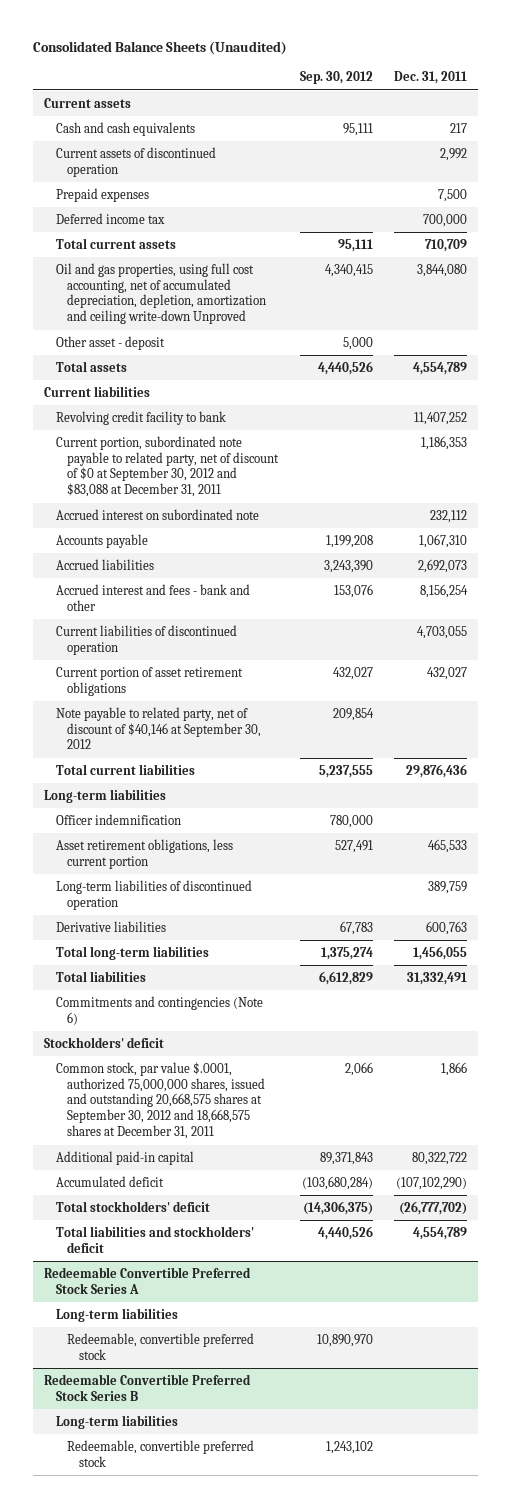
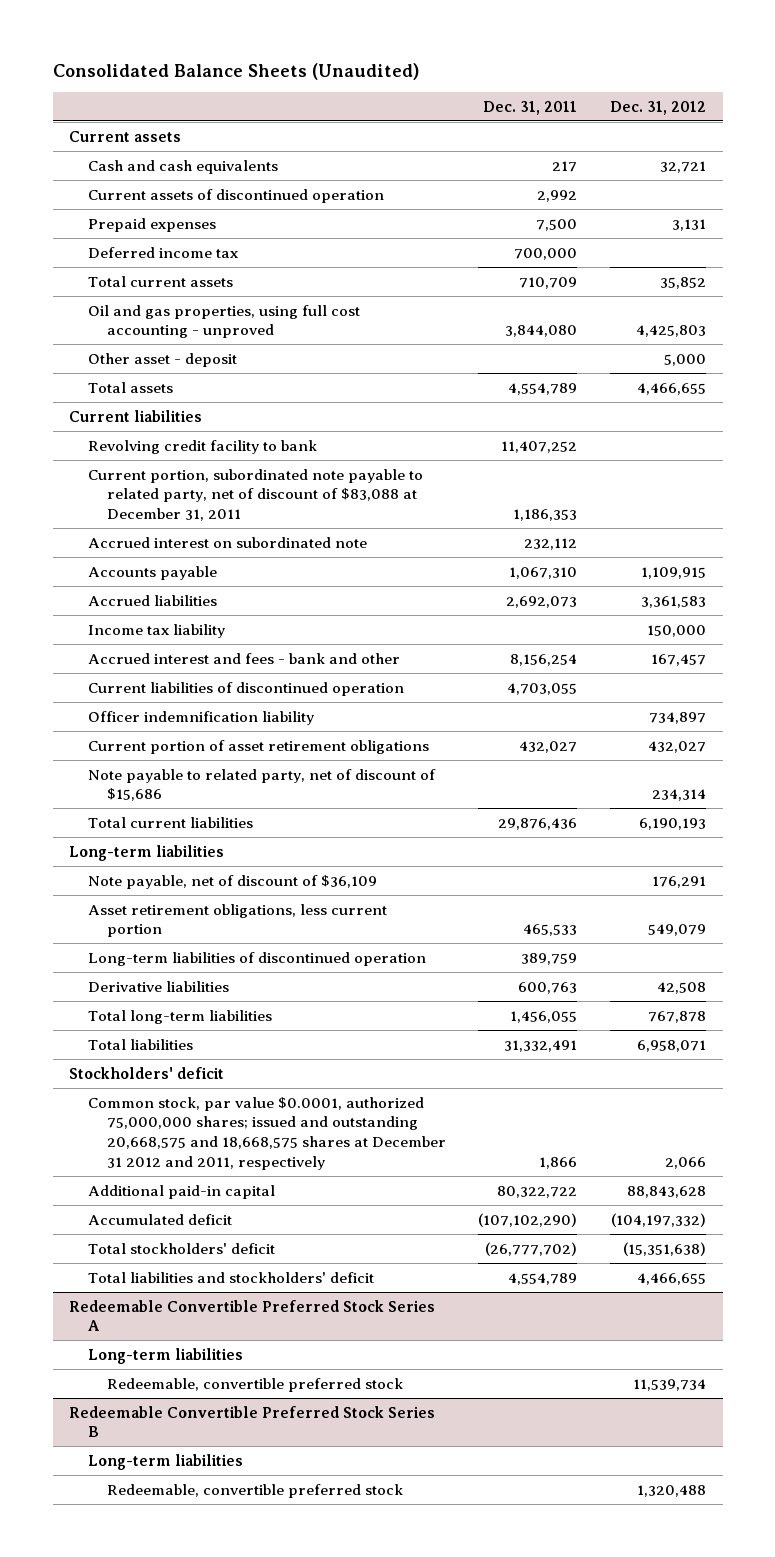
[299,71,373,85] Sep. 30, 2012 -> none
none -> [610,101,707,116] Dec. 31, 2012
[55,262,267,325] Oil and gas properties, using full cost accounting, net of accumulated depreciation, depletion, amortization and ceiling write-down Unproved -> [87,304,360,339] Oil and gas properties, using full cost accounting - unproved
[55,435,280,498] Current portion, subordinated note payable to related party, net of discount of $0 at September 30, 2012 and $83,088 at December 31, 2011 -> [87,468,423,522] Current portion, subordinated note payable to related party, net of discount of $83,088 at December 31, 2011
none -> [87,623,225,638] Income tax liability
none -> [87,710,314,725] Officer indemnification liability
[55,706,262,750] Note payable to related party, net of discount of $40,146 at September 30, 2012 -> [87,768,436,802] Note payable to related party, net of discount of $15,686
[55,813,181,825] Officer indemnification -> none
none -> [87,874,377,889] Note payable, net of discount of $36,109
[55,995,263,1025] Commitments and contingencies (Note 6) -> none
[55,1061,266,1140] Common stock, par value $.0001, authorized 75,000,000 shares, issued and outstanding 20,668,575 shares at September 30, 2012 and 18,668,575 shares at December 31, 2011 -> [87,1096,446,1170] Common stock, par value $0.0001, authorized 75,000,000 shares; issued and outstanding 20,668,575 and 18,668,575 shares at December 31 2012 and 2011, respectively

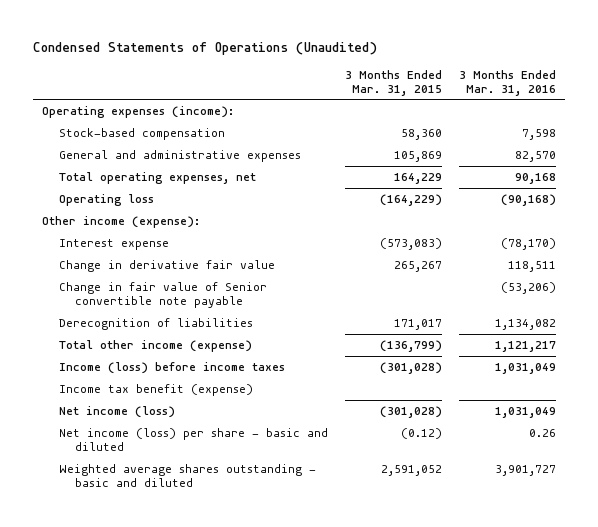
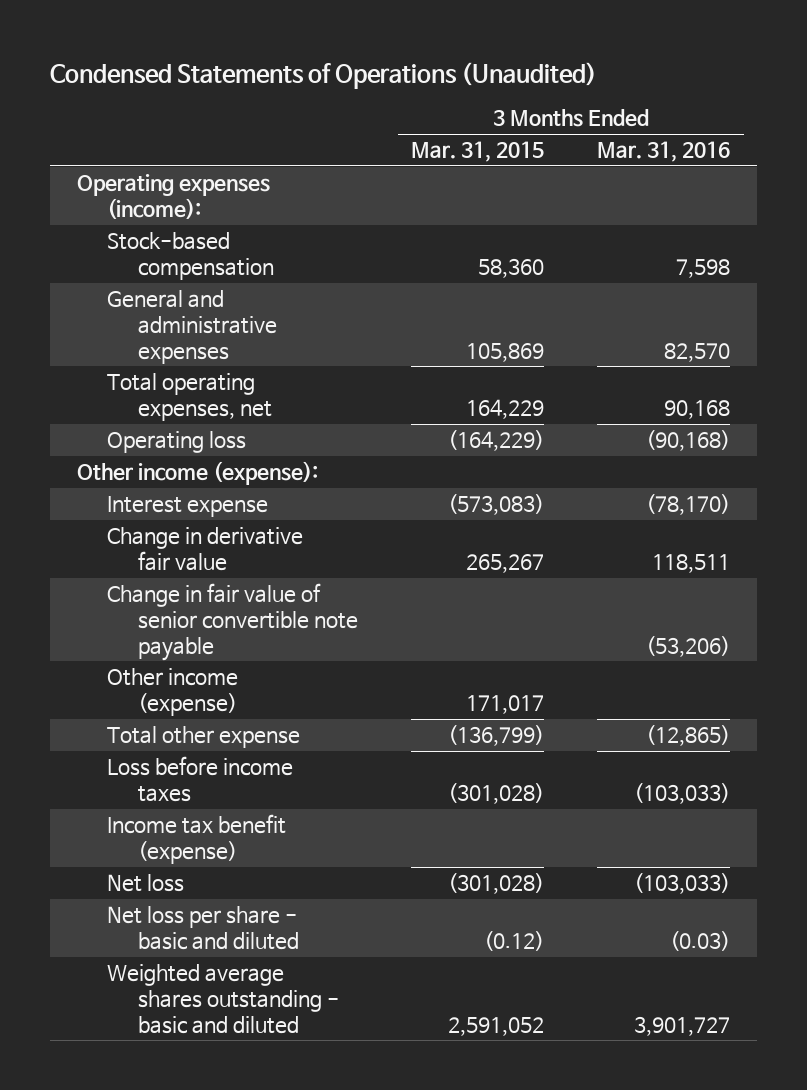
[58,317,253,330] Derecognition of liabilities -> none
[58,281,267,309] Change in fair value of Senior convertible note payable -> [107,583,358,661] Change in fair value of senior convertible note payable
none -> [107,668,239,716] Other income (expense)
[58,339,252,352] Total other income (expense) -> [107,726,301,749] Total other expense
[495,340,557,352] 1,121,217 -> [646,725,731,747] (12,865)
[58,361,285,374] Income (loss) before income taxes -> [107,756,294,802] Loss before income taxes
[495,362,557,374] 1,031,049 -> [634,782,731,804] (103,033)
[58,405,175,418] Net income (loss) -> [107,874,185,893] Net loss
[495,406,557,418] 1,031,049 -> [634,873,731,895] (103,033)
[58,427,328,452] Net income (loss) per share - basic and diluted -> [107,906,299,950] Net loss per share - basic and diluted
[529,428,557,437] 0.26 -> [670,930,731,951] (0.03)

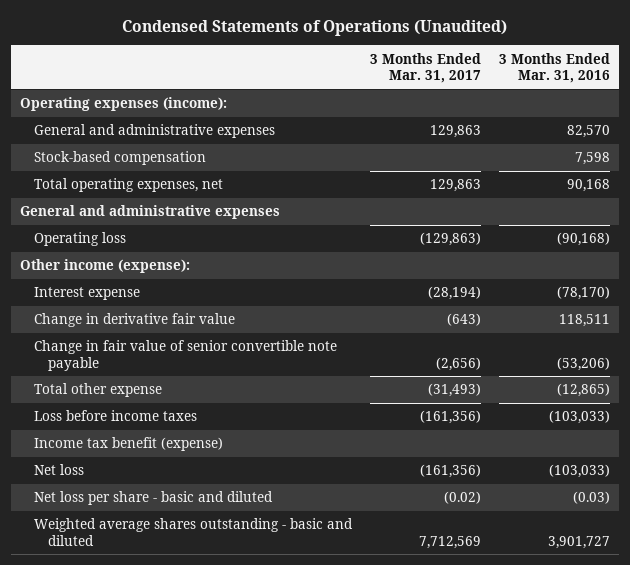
[411,141,545,163] Mar. 31, 2015 -> none
none -> [369,52,481,84] 3 Months Ended Mar. 31, 2017
[107,232,274,280] Stock-based compensation -> [33,151,206,166] Stock-based compensation
none -> [20,205,281,220] General and administrative expenses
[107,668,239,716] Other income (expense) -> none

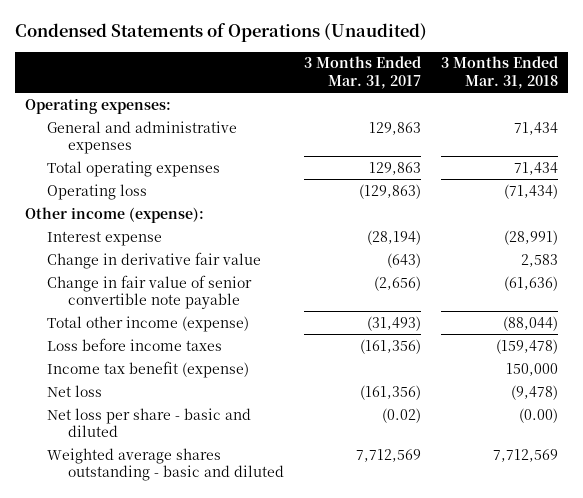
[498,52,610,84] 3 Months Ended Mar. 31, 2016 -> none
none -> [440,56,558,89] 3 Months Ended Mar. 31, 2018
[20,97,228,112] Operating expenses (income): -> [25,97,172,114] Operating expenses:
[33,151,206,166] Stock-based compensation -> none
[20,205,281,220] General and administrative expenses -> none
[33,178,223,193] Total operating expenses, net -> [46,160,220,177] Total operating expenses
[33,383,162,398] Total other expense -> [46,315,249,332] Total other income (expense)

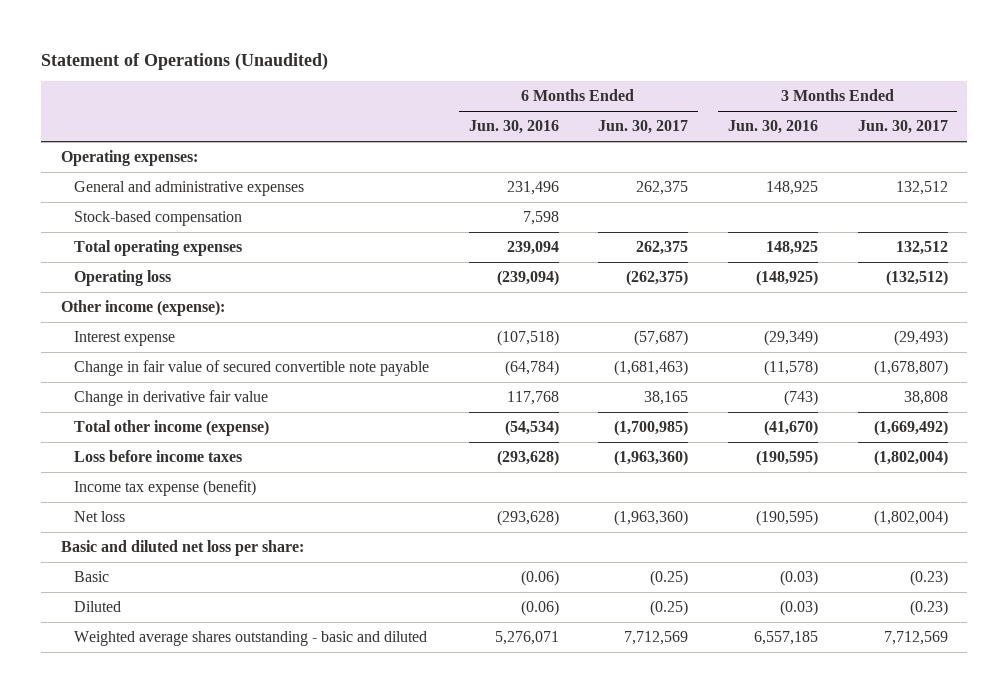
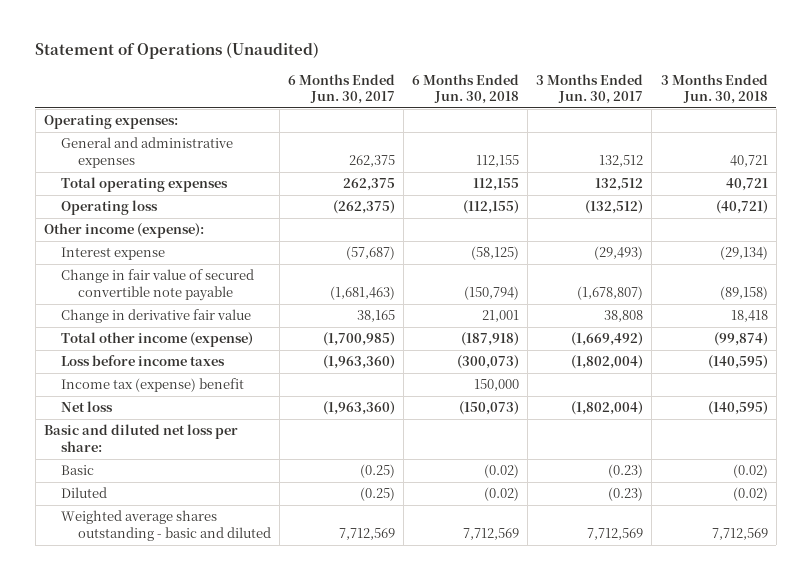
[468,120,559,135] Jun. 30, 2016 -> none
[727,120,818,135] Jun. 30, 2016 -> none
none -> [412,73,520,105] 6 Months Ended Jun. 30, 2018
none -> [660,73,768,105] 3 Months Ended Jun. 30, 2018
[73,211,242,227] Stock-based compensation -> none
[73,480,256,497] Income tax expense (benefit) -> [60,378,244,393] Income tax (expense) benefit

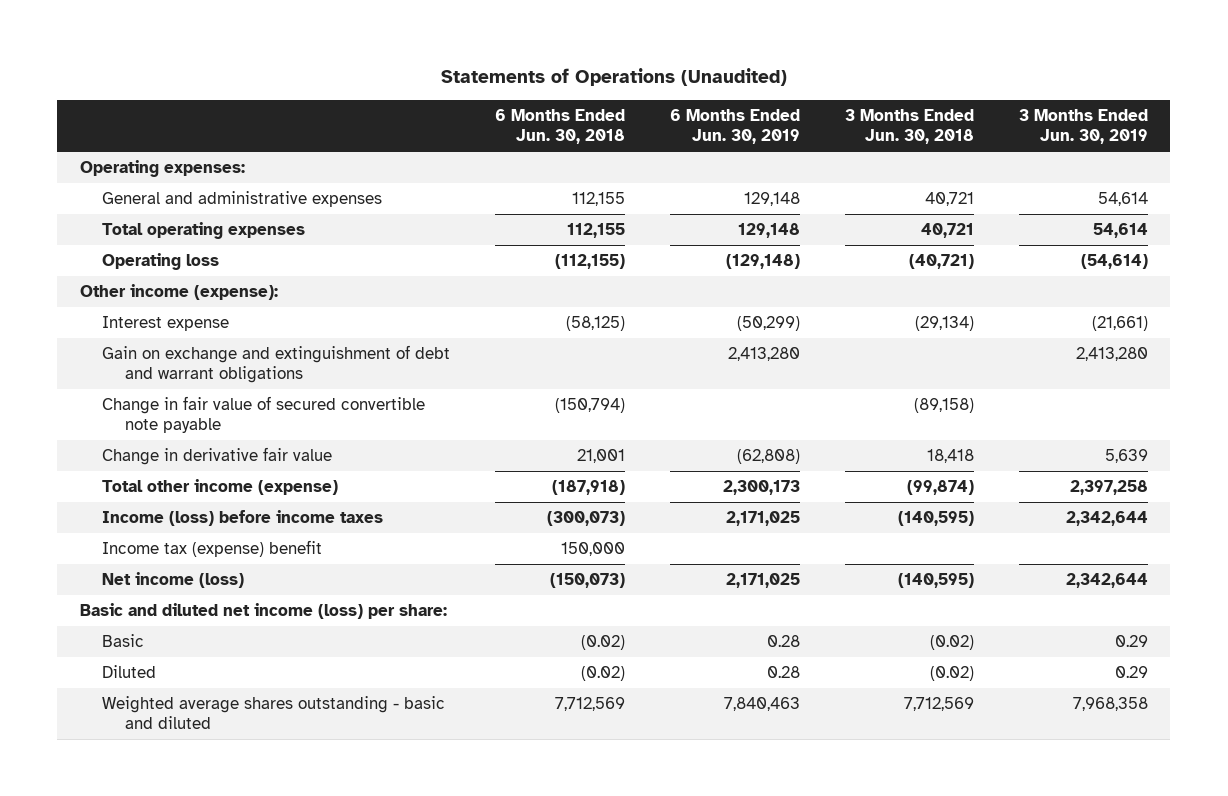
[35,42,320,60] Statement of Operations (Unaudited) -> [440,68,787,87] Statements of Operations (Unaudited)
[287,73,395,105] 6 Months Ended Jun. 30, 2017 -> none
[536,73,644,105] 3 Months Ended Jun. 30, 2017 -> none
none -> [670,109,801,145] 6 Months Ended Jun. 30, 2019
none -> [1019,109,1149,145] 3 Months Ended Jun. 30, 2019
none -> [102,345,451,384] Gain on exchange and extinguishment of debt and warrant obligations
[60,355,225,367] Loss before income taxes -> [102,510,384,527] Income (loss) before income taxes
[60,401,113,413] Net loss -> [102,572,245,589] Net income (loss)
[43,424,238,452] Basic and diluted net loss per share: -> [79,603,447,620] Basic and diluted net income (loss) per share:

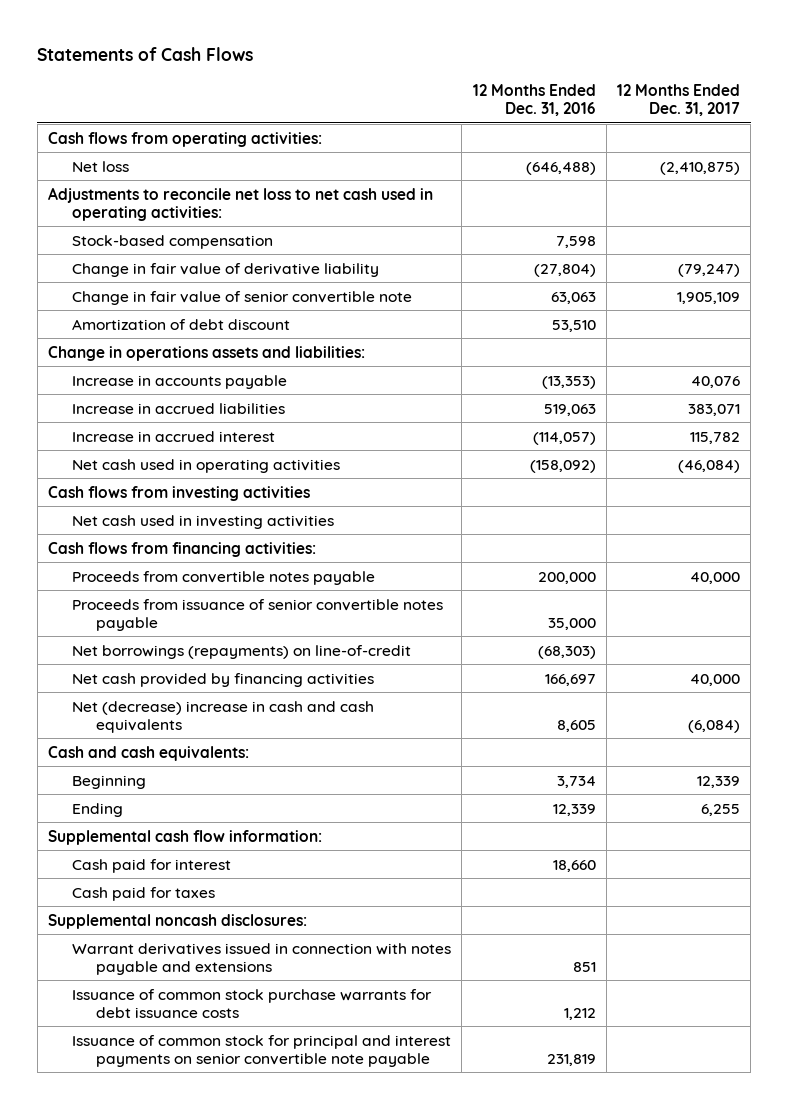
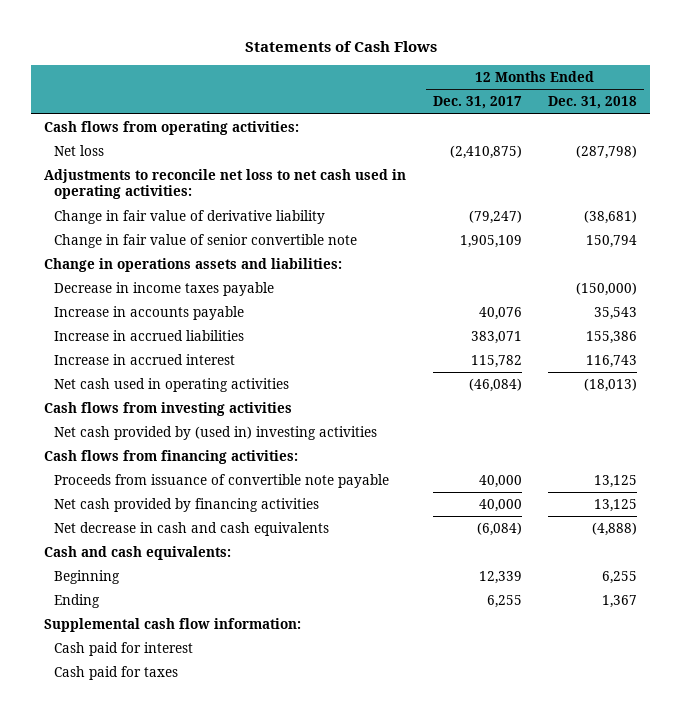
[472,83,596,117] 12 Months Ended Dec. 31, 2016 -> none
none -> [548,96,638,110] Dec. 31, 2018
[72,234,274,249] Stock-based compensation -> none
[72,318,291,330] Amortization of debt discount -> none
none -> [54,281,275,296] Decrease in income taxes payable
[72,514,335,529] Net cash used in investing activities -> [54,425,378,440] Net cash provided by (used in) investing activities
[72,598,444,631] Proceeds from issuance of senior convertible notes payable -> none
[72,644,412,659] Net borrowings (repayments) on line-of-credit -> none
[72,570,376,585] Proceeds from convertible notes payable -> [54,473,390,488] Proceeds from issuance of convertible note payable
[72,700,375,733] Net (decrease) increase in cash and cash equivalents -> [54,521,330,536] Net decrease in cash and cash equivalents
[48,913,308,929] Supplemental noncash disclosures: -> none
[72,942,452,975] Warrant derivatives issued in connection with notes payable and extensions -> none
[72,988,433,1018] Issuance of common stock purchase warrants for debt issuance costs -> none
[72,1034,452,1067] Issuance of common stock for principal and interest payments on senior convertible note payable -> none

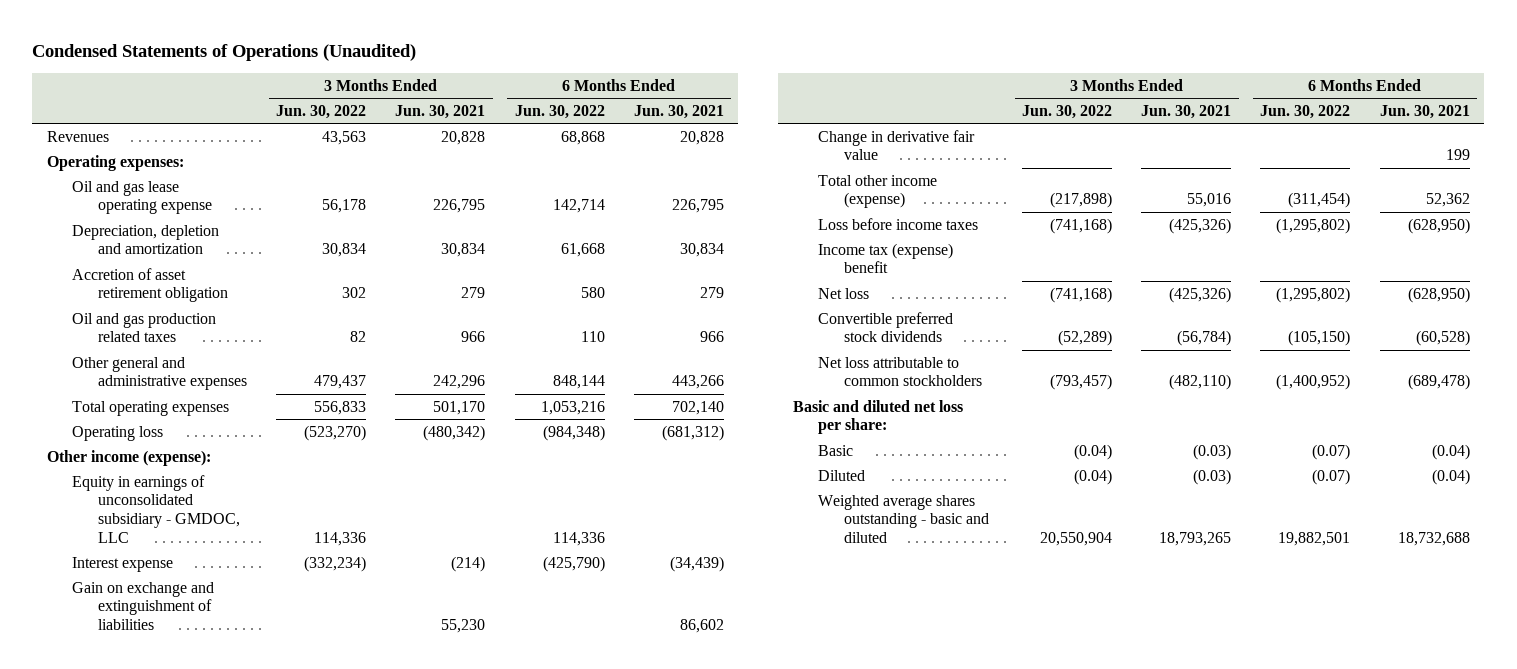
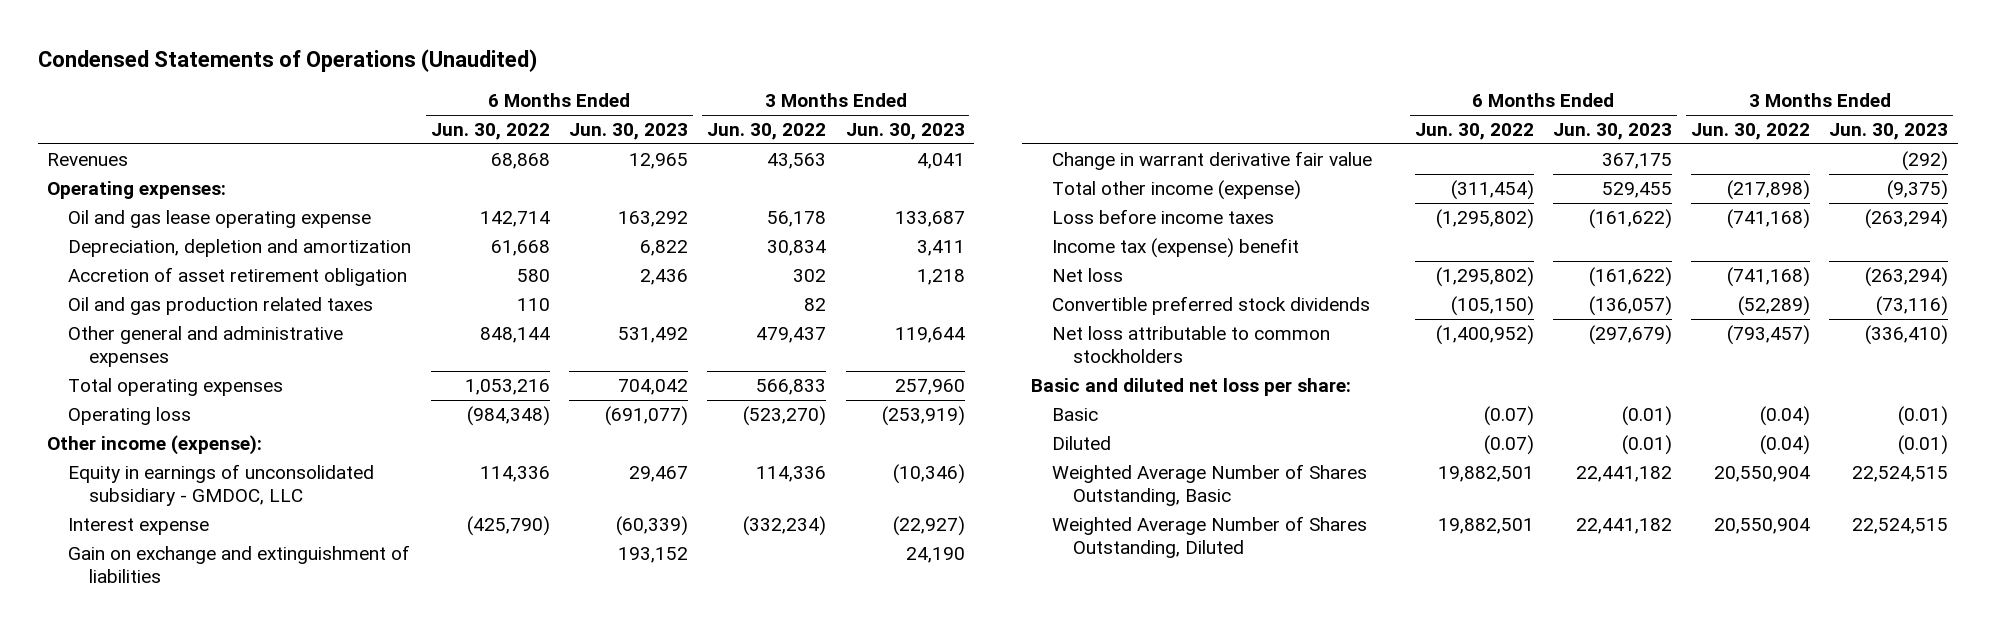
[395,104,486,119] Jun. 30, 2021 -> none
[633,104,724,119] Jun. 30, 2021 -> none
none -> [568,123,688,141] Jun. 30, 2023
none -> [845,123,965,141] Jun. 30, 2023
[314,400,367,415] 556,833 -> [756,379,827,396] 566,833
[818,129,976,161] Change in derivative fair value -> [1052,151,1373,171] Change in warrant derivative fair value
[818,494,989,544] Weighted average shares outstanding - basic and diluted -> [1052,464,1368,507] Weighted Average Number of Shares Outstanding, Basic
none -> [1052,516,1368,559] Weighted Average Number of Shares Outstanding, Diluted

